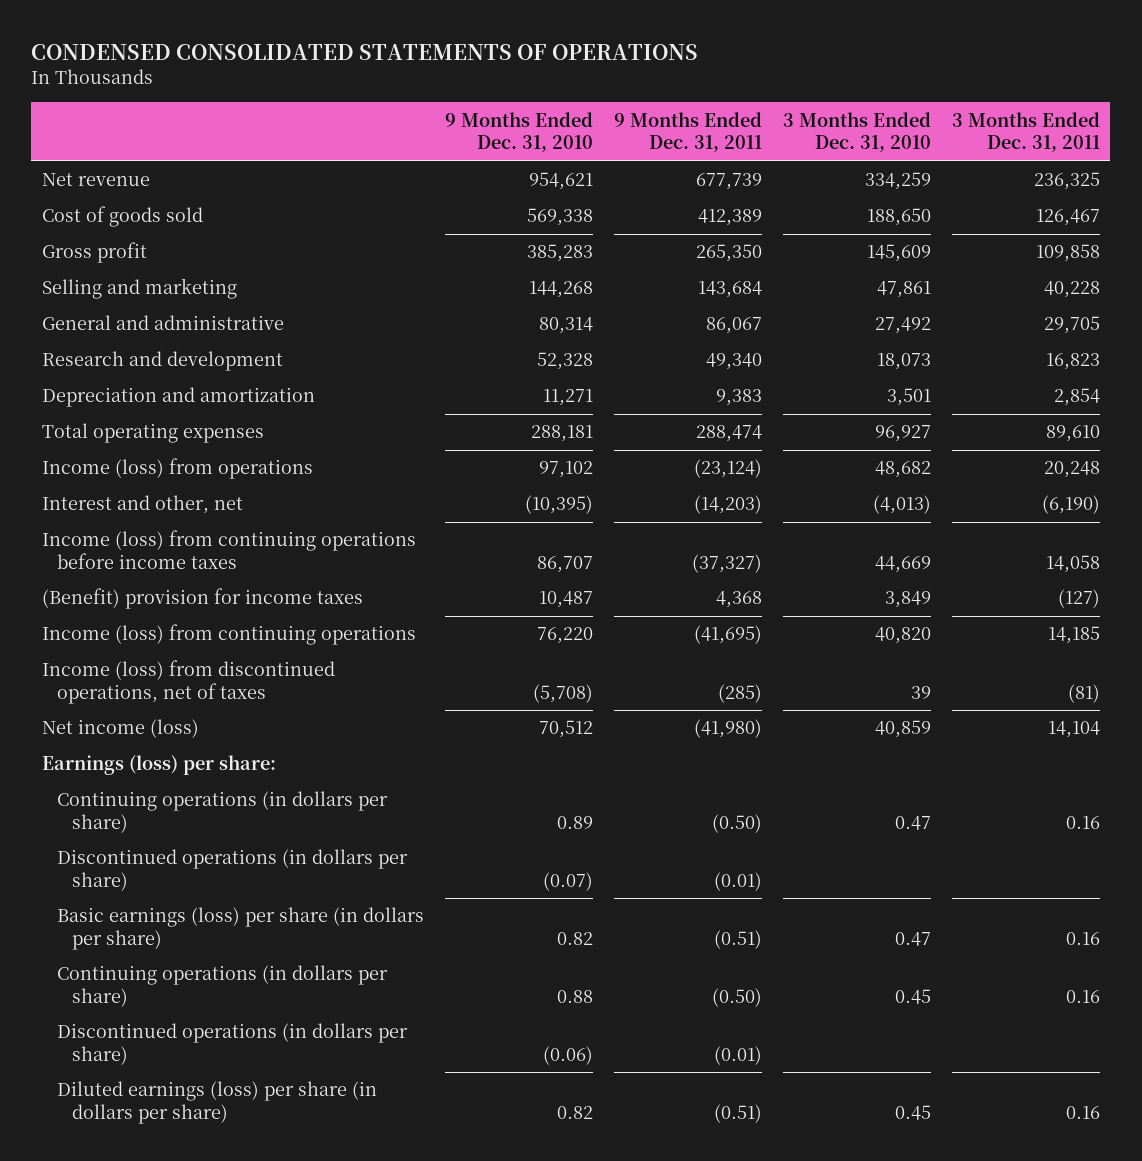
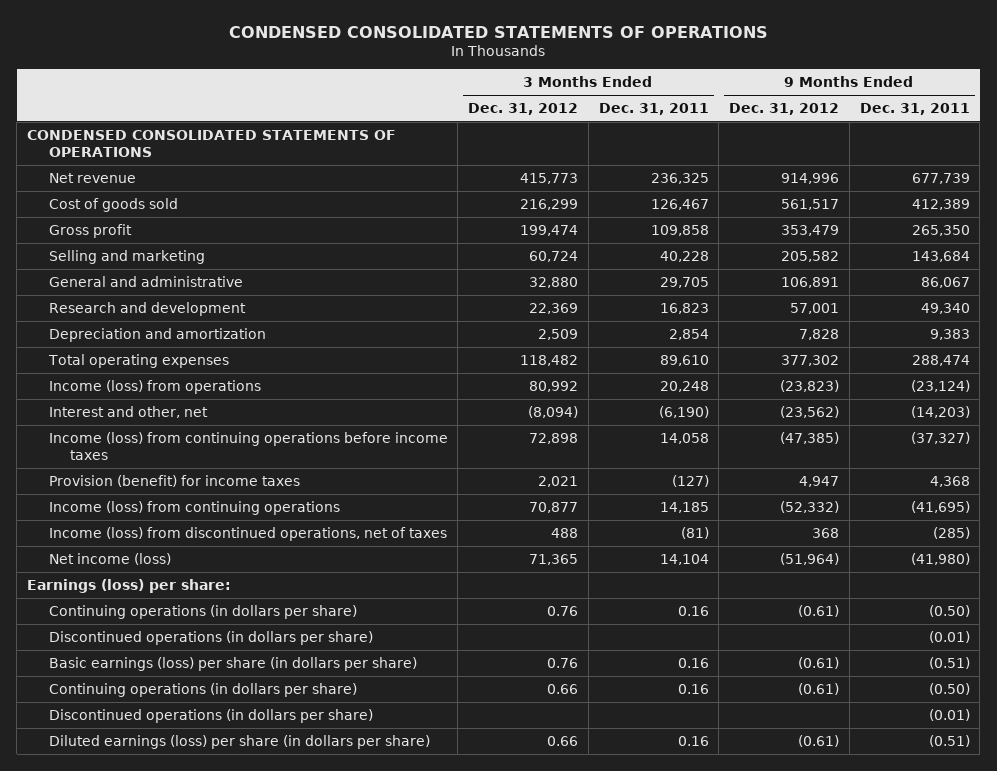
[444,111,593,153] 9 Months Ended Dec. 31, 2010 -> none
[782,111,931,153] 3 Months Ended Dec. 31, 2010 -> none
none -> [468,102,579,115] Dec. 31, 2012
none -> [729,102,840,115] Dec. 31, 2012
none -> [27,129,397,158] CONDENSED CONSOLIDATED STATEMENTS OF OPERATIONS
[41,588,363,610] (Benefit) provision for income taxes -> [48,474,300,487] Provision (benefit) for income taxes

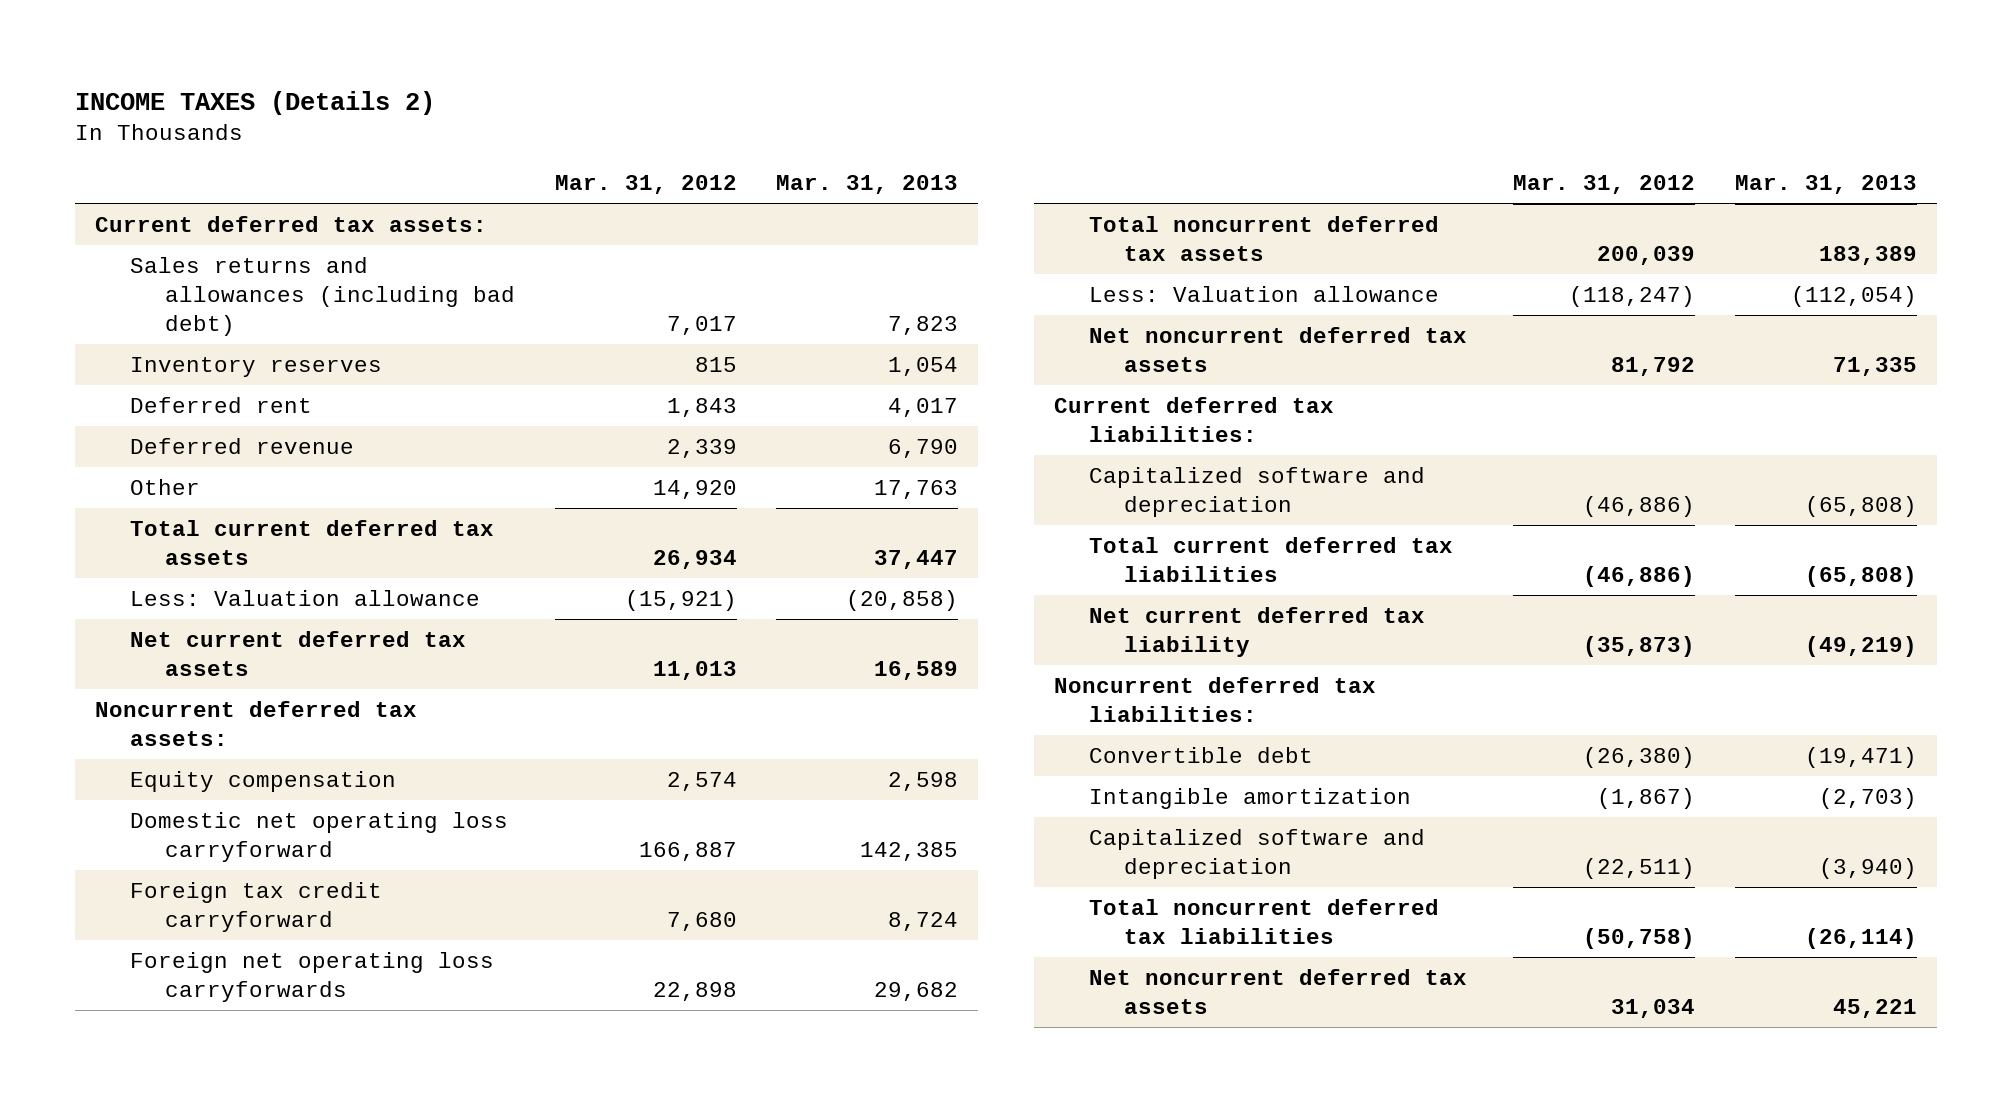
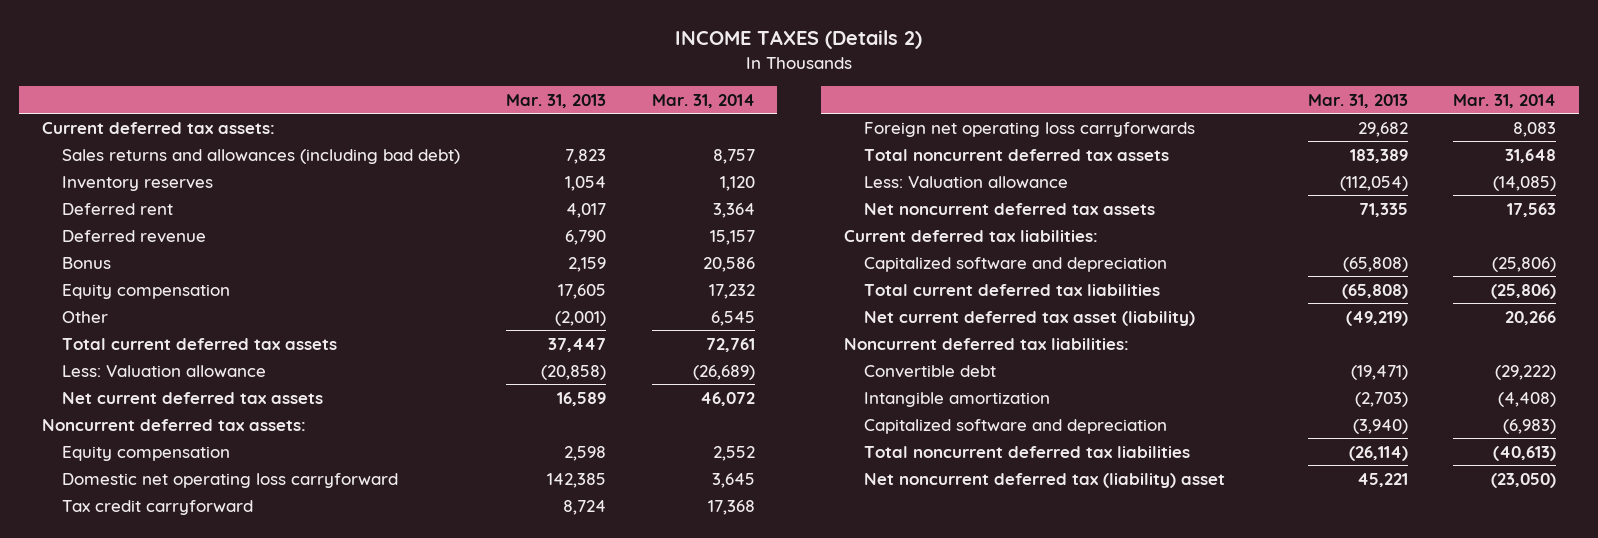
[554,175,737,195] Mar. 31, 2012 -> none
none -> [651,93,755,108] Mar. 31, 2014
none -> [61,256,111,269] Bonus
none -> [61,283,230,299] Equity compensation
[874,479,959,499] 17,763 -> [554,310,606,326] (2,001)
[129,881,382,932] Foreign tax credit carryforward -> [61,499,253,515] Tax credit carryforward
[1088,606,1425,657] Net current deferred tax liability -> [863,310,1195,326] Net current deferred tax asset (liability)
[1088,968,1467,1014] Net noncurrent deferred tax assets -> [863,472,1225,488] Net noncurrent deferred tax (liability) asset

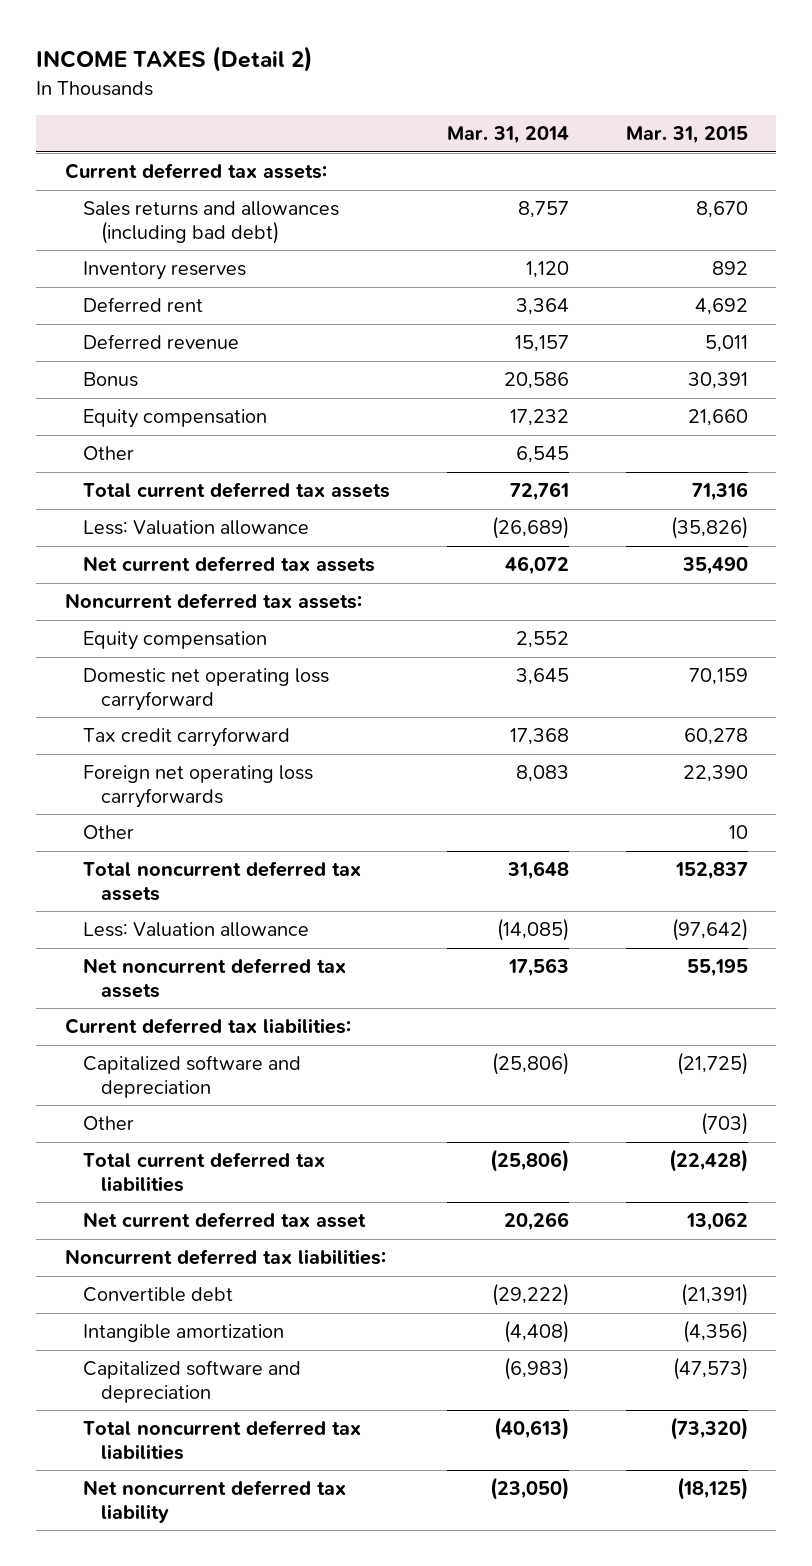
[675,30,923,50] INCOME TAXES (Details 2) -> [36,46,314,73] INCOME TAXES (Detail 2)
[505,93,606,108] Mar. 31, 2013 -> none
none -> [625,126,748,145] Mar. 31, 2015
none -> [82,825,134,840] Other
none -> [82,1116,134,1131] Other
[863,310,1195,326] Net current deferred tax asset (liability) -> [82,1212,366,1229] Net current deferred tax asset
[863,472,1225,488] Net noncurrent deferred tax (liability) asset -> [82,1480,346,1523] Net noncurrent deferred tax liability

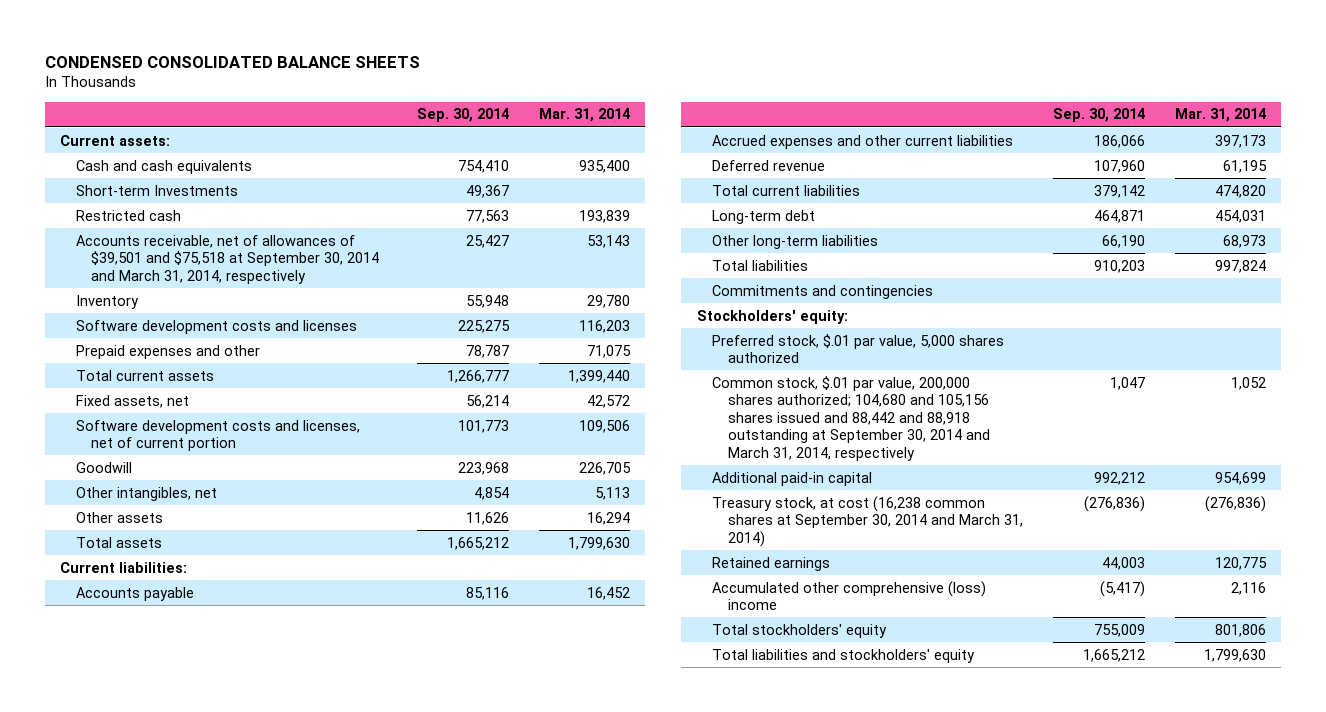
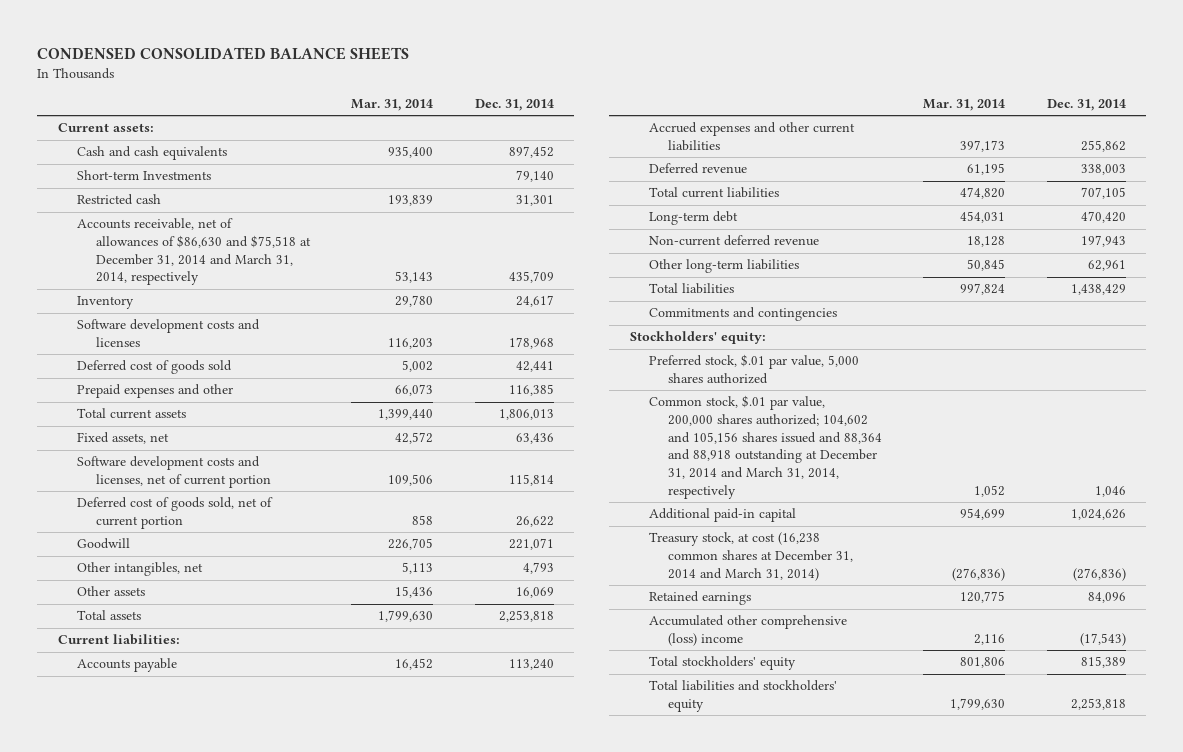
[416,108,509,123] Sep. 30, 2014 -> none
none -> [474,99,554,112] Dec. 31, 2014
[75,234,380,284] Accounts receivable, net of allowances of $39,501 and $75,518 at September 30, 2014 and March 31, 2014, respectively -> [76,218,311,286] Accounts receivable, net of allowances of $86,630 and $75,518 at December 31, 2014 and March 31, 2014, respectively
none -> [76,360,232,375] Deferred cost of goods sold
[586,344,631,358] 71,075 -> [395,384,434,397] 66,073
none -> [76,497,273,530] Deferred cost of goods sold, net of current portion
[586,511,630,525] 16,294 -> [395,586,434,599] 15,436
none -> [648,235,819,247] Non-current deferred revenue
[1223,234,1267,248] 68,973 -> [967,259,1006,272] 50,845
[712,375,990,461] Common stock, $.01 par value, 200,000 shares authorized; 104,680 and 105,156 shares issued and 88,442 and 88,918 outstanding at September 30, 2014 and March 31, 2014, respectively -> [648,395,883,499] Common stock, $.01 par value, 200,000 shares authorized; 104,602 and 105,156 shares issued and 88,364 and 88,918 outstanding at December 31, 2014 and March 31, 2014, respectively
[712,495,1023,547] Treasury stock, at cost (16,238 common shares at September 30, 2014 and March 31, 2014) -> [648,532,854,581] Treasury stock, at cost (16,238 common shares at December 31, 2014 and March 31, 2014)

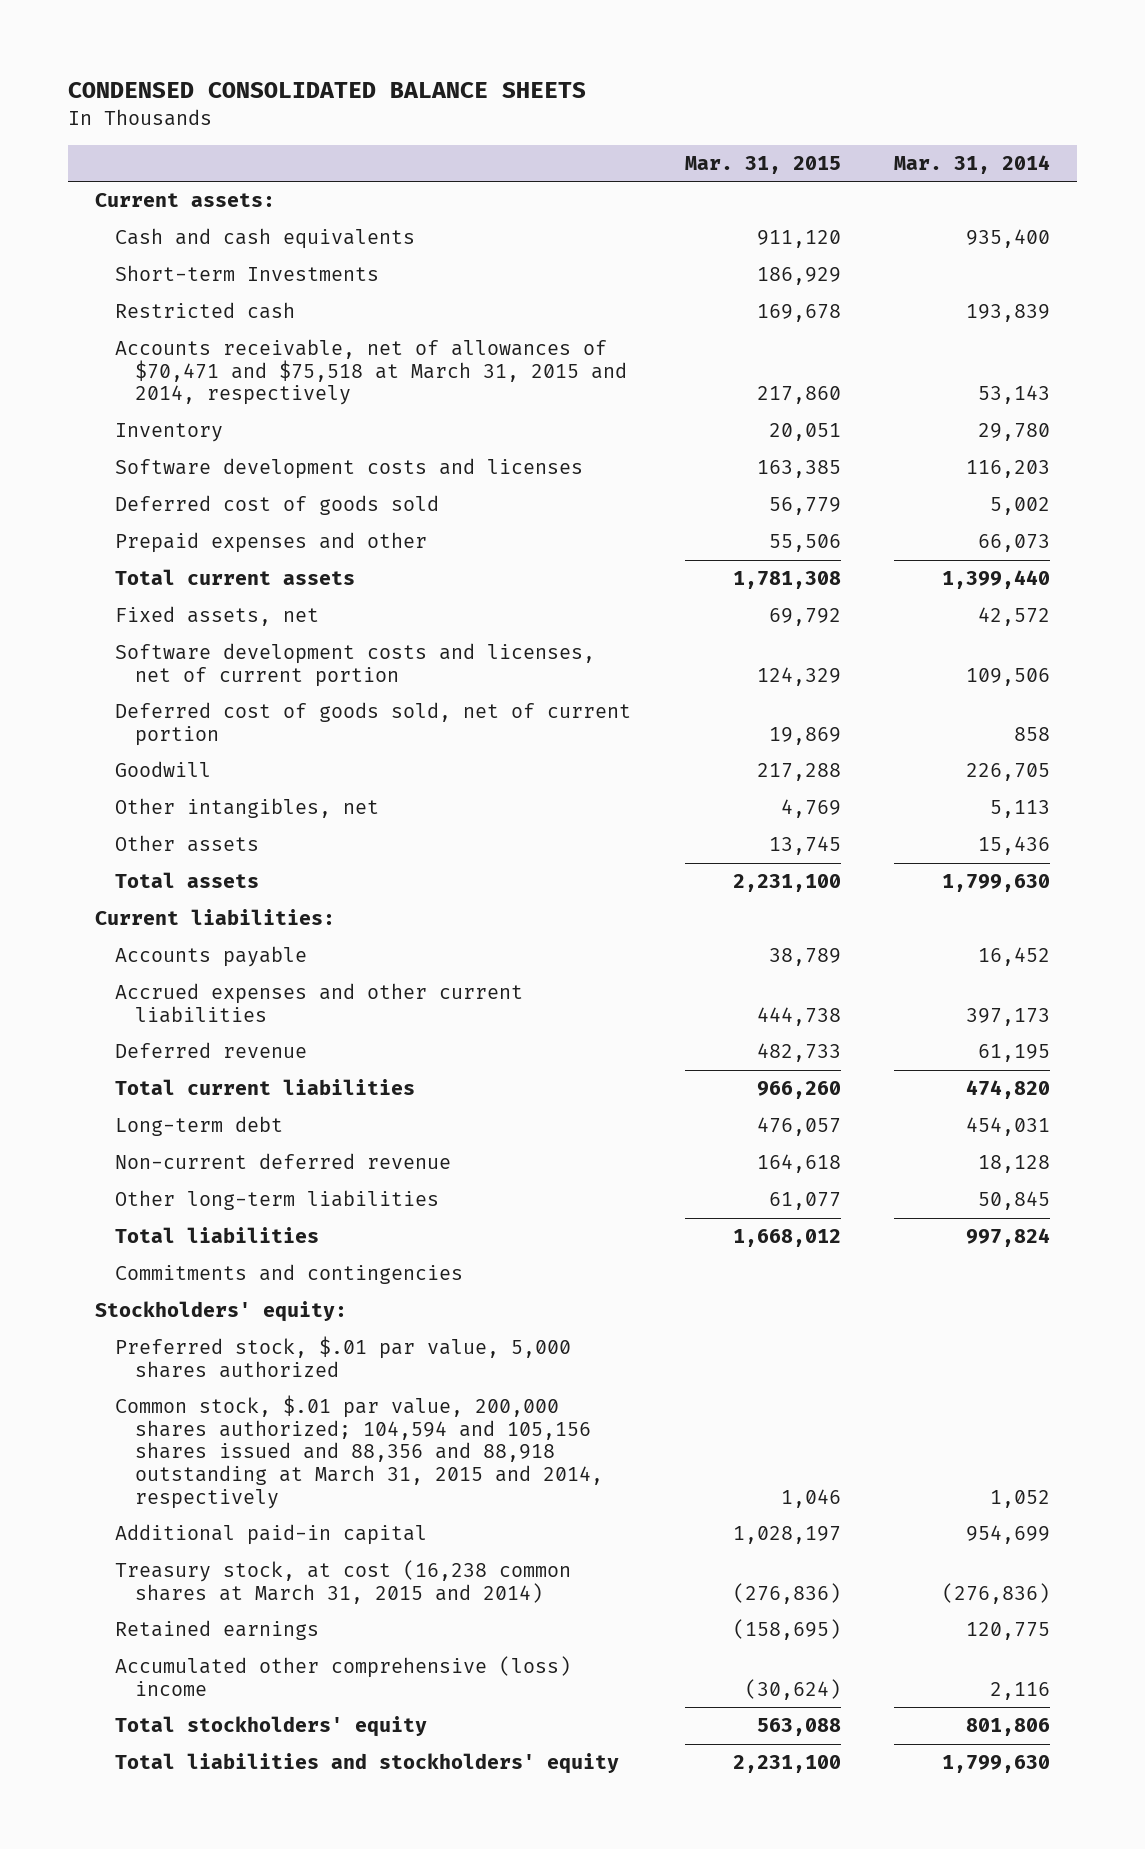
[474,99,554,112] Dec. 31, 2014 -> none
none -> [684,155,841,174] Mar. 31, 2015
[76,218,311,286] Accounts receivable, net of allowances of $86,630 and $75,518 at December 31, 2014 and March 31, 2014, respectively -> [114,339,627,406] Accounts receivable, net of allowances of $70,471 and $75,518 at March 31, 2015 and 2014, respectively
[648,395,883,499] Common stock, $.01 par value, 200,000 shares authorized; 104,602 and 105,156 shares issued and 88,364 and 88,918 outstanding at December 31, 2014 and March 31, 2014, respectively -> [114,1395,603,1509] Common stock, $.01 par value, 200,000 shares authorized; 104,594 and 105,156 shares issued and 88,356 and 88,918 outstanding at March 31, 2015 and 2014, respectively
[648,532,854,581] Treasury stock, at cost (16,238 common shares at December 31, 2014 and March 31, 2014) -> [114,1560,571,1604] Treasury stock, at cost (16,238 common shares at March 31, 2015 and 2014)

